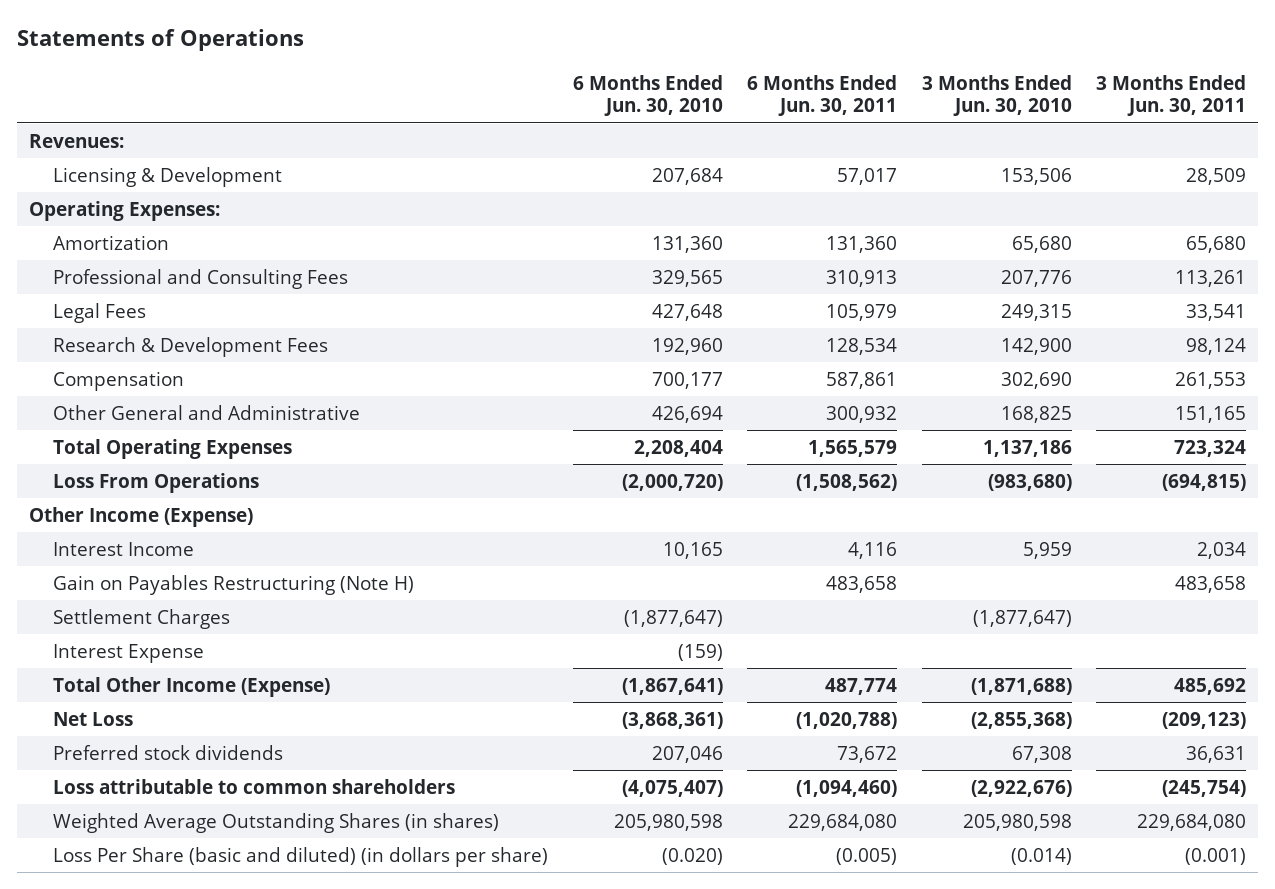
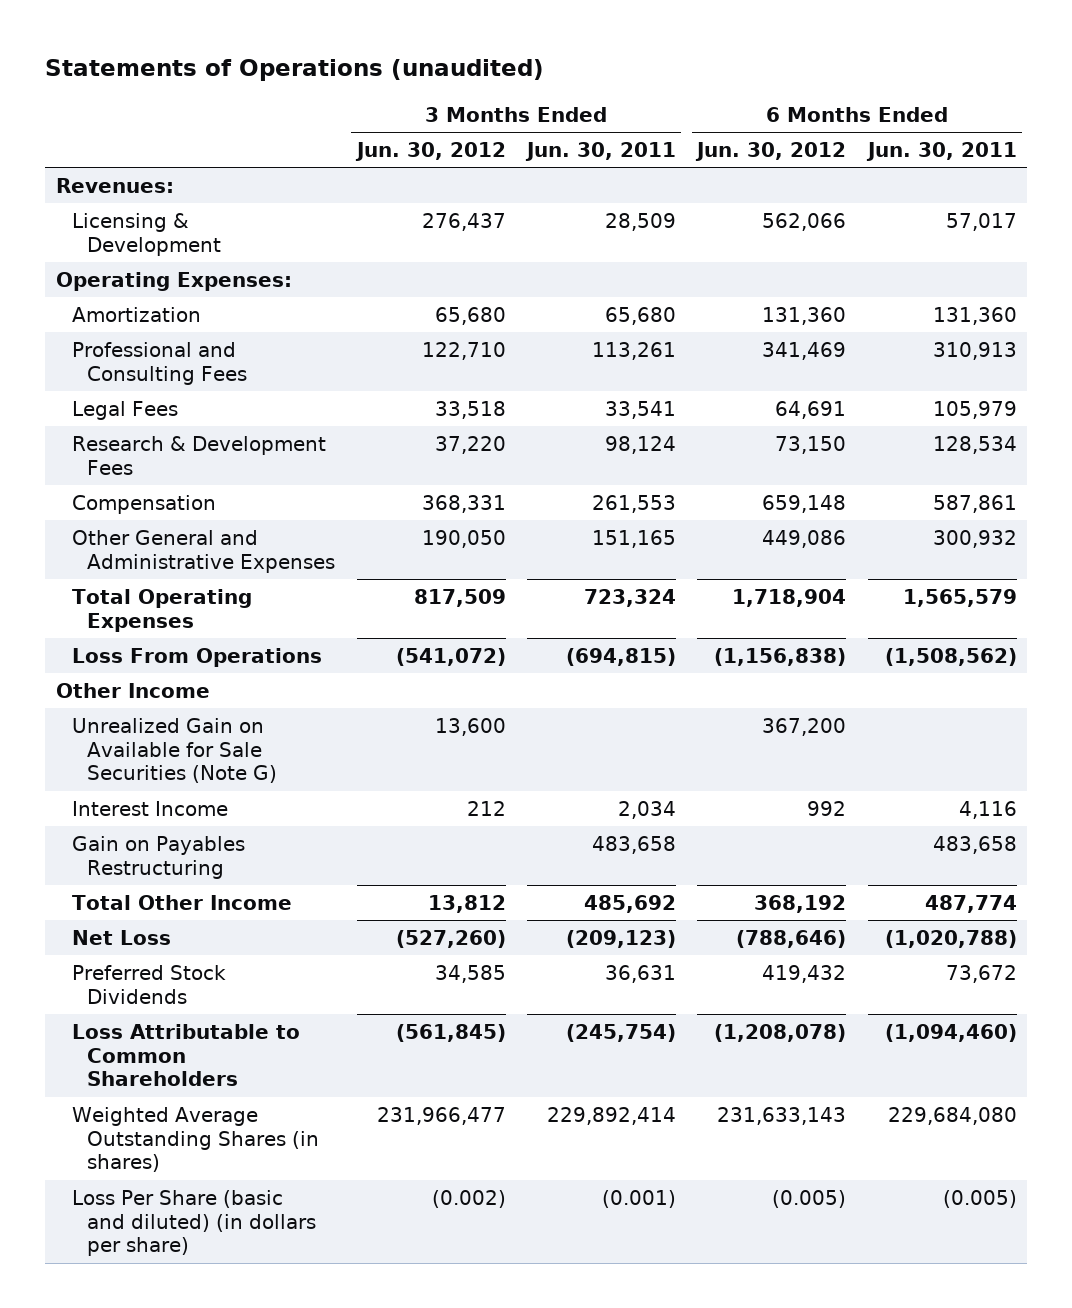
[16,29,304,52] Statements of Operations -> [45,59,545,82] Statements of Operations (unaudited)
[572,74,723,117] 6 Months Ended Jun. 30, 2010 -> none
[921,74,1072,117] 3 Months Ended Jun. 30, 2010 -> none
none -> [354,142,506,162] Jun. 30, 2012
none -> [695,142,847,162] Jun. 30, 2012
[53,405,361,421] Other General and Administrative -> [71,530,336,573] Other General and Administrative Expenses
[29,507,254,528] Other Income (Expense) -> [55,683,210,699] Other Income
none -> [71,718,278,784] Unrealized Gain on Available for Sale Securities (Note G)
[53,609,231,630] Settlement Charges -> none
[53,644,205,664] Interest Expense -> none
[53,575,415,596] Gain on Payables Restructuring (Note H) -> [71,836,245,879] Gain on Payables Restructuring
[53,677,331,698] Total Other Income (Expense) -> [71,895,292,911] Total Other Income
[53,745,284,761] Preferred stock dividends -> [71,965,226,1004] Preferred Stock Dividends
[53,779,456,795] Loss attributable to common shareholders -> [71,1024,300,1087] Loss Attributable to Common Shareholders
[1137,814,1247,832] 229,684,080 -> [547,1107,677,1126] 229,892,414

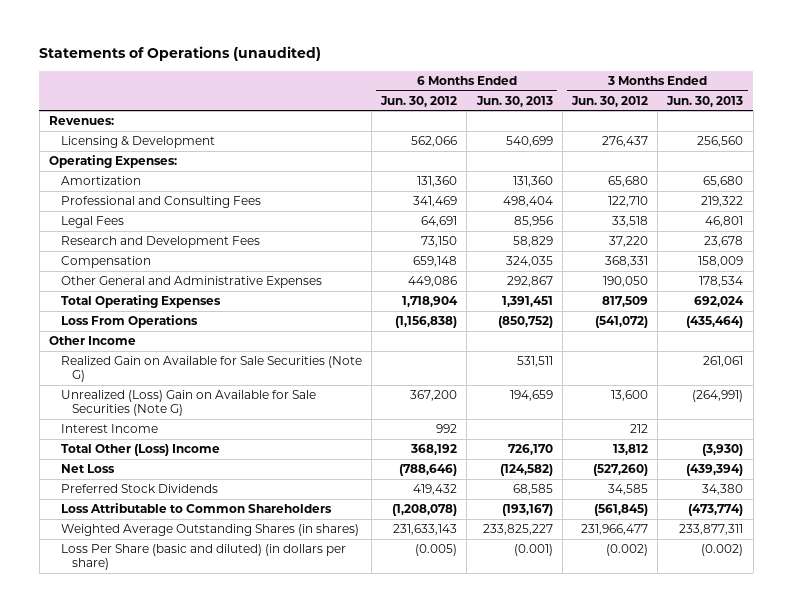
[525,142,677,162] Jun. 30, 2011 -> none
[865,142,1017,162] Jun. 30, 2011 -> none
none -> [475,95,553,107] Jun. 30, 2013
none -> [666,95,744,107] Jun. 30, 2013
[71,436,326,475] Research & Development Fees -> [60,236,260,249] Research and Development Fees
none -> [60,356,362,383] Realized Gain on Available for Sale Securities (Note G)
[71,718,278,784] Unrealized Gain on Available for Sale Securities (Note G) -> [60,390,316,417] Unrealized (Loss) Gain on Available for Sale Securities (Note G)
[71,836,245,879] Gain on Payables Restructuring -> none
[71,895,292,911] Total Other Income -> [60,444,220,457] Total Other (Loss) Income

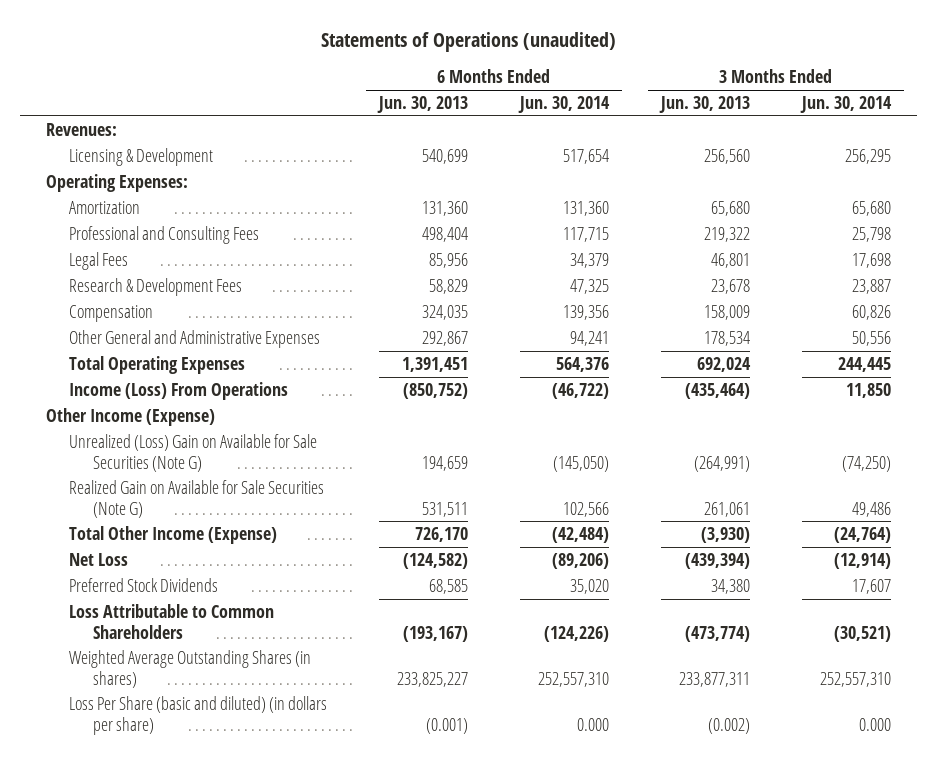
[380,95,458,107] Jun. 30, 2012 -> none
[570,95,648,107] Jun. 30, 2012 -> none
none -> [518,96,611,114] Jun. 30, 2014
none -> [800,96,893,114] Jun. 30, 2014
[60,236,260,249] Research and Development Fees -> [69,278,243,297] Research & Development Fees
[60,315,198,329] Loss From Operations -> [69,382,289,401] Income (Loss) From Operations
[49,336,137,346] Other Income -> [45,408,215,427] Other Income (Expense)
[60,424,158,434] Interest Income -> none
[60,356,362,383] Realized Gain on Available for Sale Securities (Note G) -> [69,480,325,518] Realized Gain on Available for Sale Securities (Note G)
[60,444,220,457] Total Other (Loss) Income -> [69,526,278,545] Total Other Income (Expense)

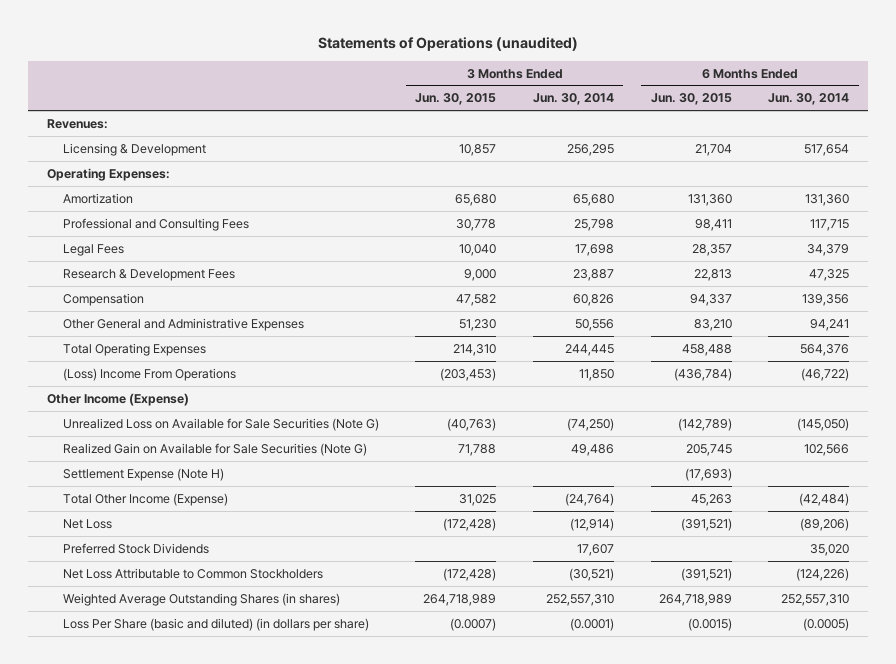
[377,96,469,114] Jun. 30, 2013 -> none
[659,96,751,114] Jun. 30, 2013 -> none
none -> [415,93,497,106] Jun. 30, 2015
none -> [650,93,732,106] Jun. 30, 2015
[69,382,289,401] Income (Loss) From Operations -> [62,367,236,381] (Loss) Income From Operations
[69,434,318,472] Unrealized (Loss) Gain on Available for Sale Securities (Note G) -> [62,417,379,431] Unrealized Loss on Available for Sale Securities (Note G)
none -> [62,467,224,481] Settlement Expense (Note H)
[69,604,275,639] Loss Attributable to Common Shareholders -> [62,567,323,579] Net Loss Attributable to Common Stockholders
[577,717,610,731] 0.000 -> [803,617,850,631] (0.0005)
[859,717,892,731] 0.000 -> [569,617,614,631] (0.0001)

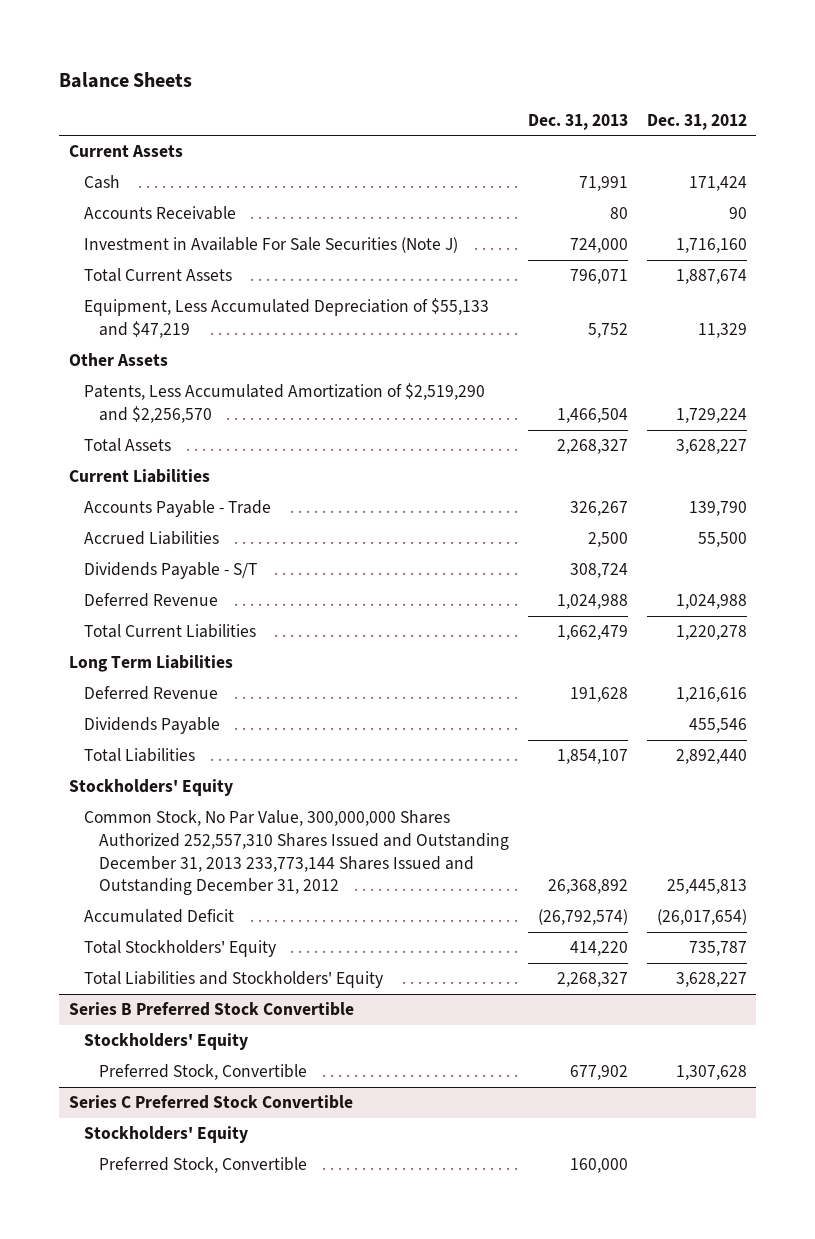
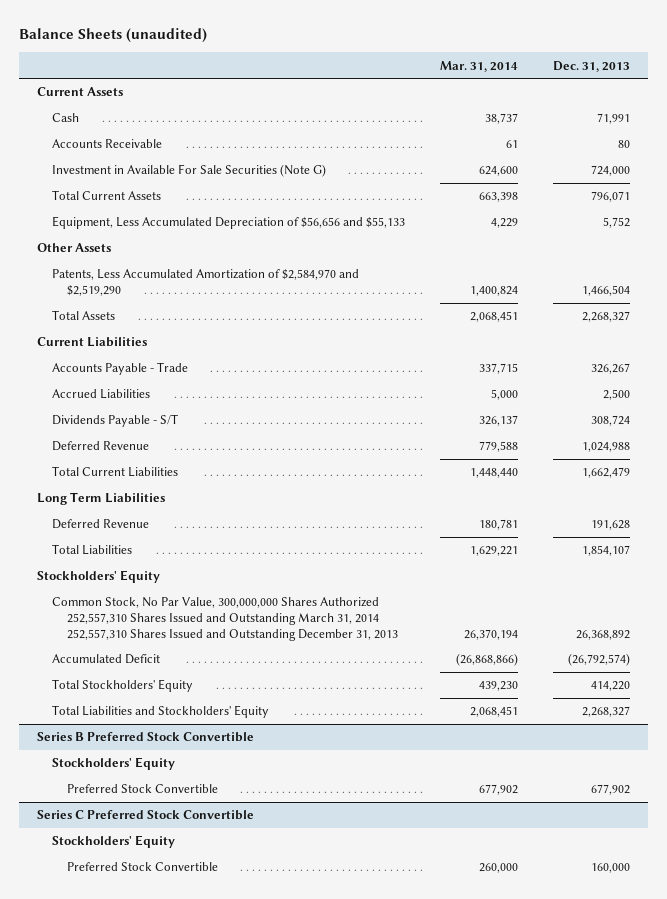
[59,71,193,88] Balance Sheets -> [19,28,208,44] Balance Sheets (unaudited)
[646,113,747,130] Dec. 31, 2012 -> none
none -> [440,60,519,72] Mar. 31, 2014
[83,237,458,254] Investment in Available For Sale Securities (Note J) -> [52,164,327,178] Investment in Available For Sale Securities (Note G)
[83,298,489,339] Equipment, Less Accumulated Depreciation of $55,133 and $47,219 -> [52,216,406,230] Equipment, Less Accumulated Depreciation of $56,656 and $55,133
[83,383,485,424] Patents, Less Accumulated Amortization of $2,519,290 and $2,256,570 -> [52,269,360,296] Patents, Less Accumulated Amortization of $2,584,970 and $2,519,290
[83,717,220,735] Dividends Payable -> none
[83,810,509,896] Common Stock, No Par Value, 300,000,000 Shares Authorized 252,557,310 Shares Issued and Outstanding December 31, 2013 233,773,144 Shares Issued and Outstanding December 31, 2012 -> [52,597,399,641] Common Stock, No Par Value, 300,000,000 Shares Authorized 252,557,310 Shares Issued and Outstanding March 31, 2014 252,557,310 Shares Issued and Outstanding December 31, 2013
[98,1064,307,1081] Preferred Stock, Convertible -> [67,784,219,794] Preferred Stock Convertible
[98,1157,307,1174] Preferred Stock, Convertible -> [67,862,219,872] Preferred Stock Convertible

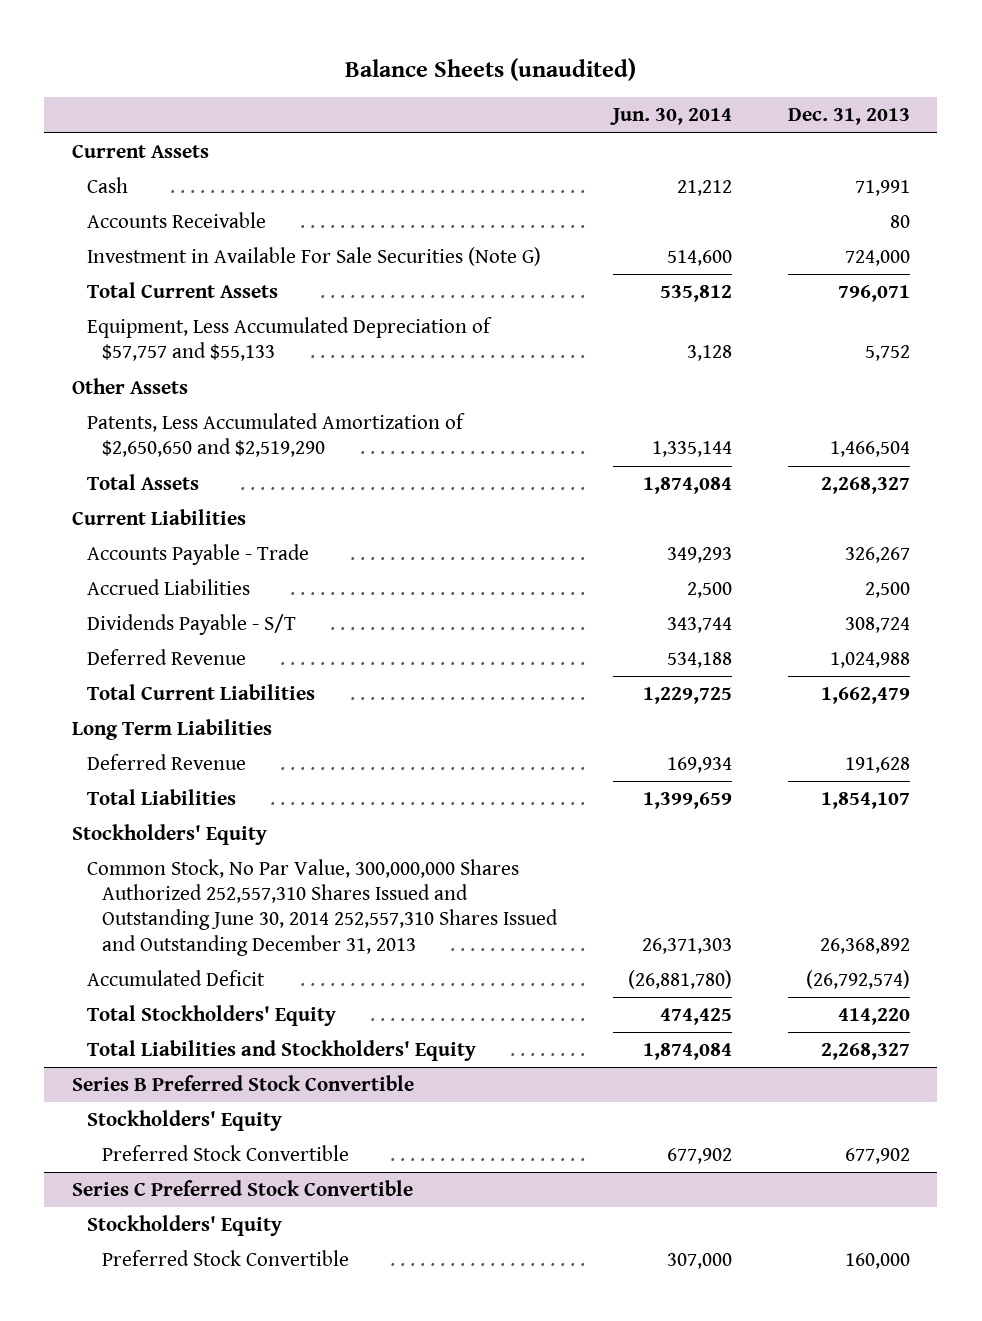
[440,60,519,72] Mar. 31, 2014 -> none
none -> [610,108,733,126] Jun. 30, 2014
[52,216,406,230] Equipment, Less Accumulated Depreciation of $56,656 and $55,133 -> [87,317,493,362] Equipment, Less Accumulated Depreciation of $57,757 and $55,133
[52,269,360,296] Patents, Less Accumulated Amortization of $2,584,970 and $2,519,290 -> [87,413,466,458] Patents, Less Accumulated Amortization of $2,650,650 and $2,519,290
[52,597,399,641] Common Stock, No Par Value, 300,000,000 Shares Authorized 252,557,310 Shares Issued and Outstanding March 31, 2014 252,557,310 Shares Issued and Outstanding December 31, 2013 -> [87,859,559,956] Common Stock, No Par Value, 300,000,000 Shares Authorized 252,557,310 Shares Issued and Outstanding June 30, 2014 252,557,310 Shares Issued and Outstanding December 31, 2013

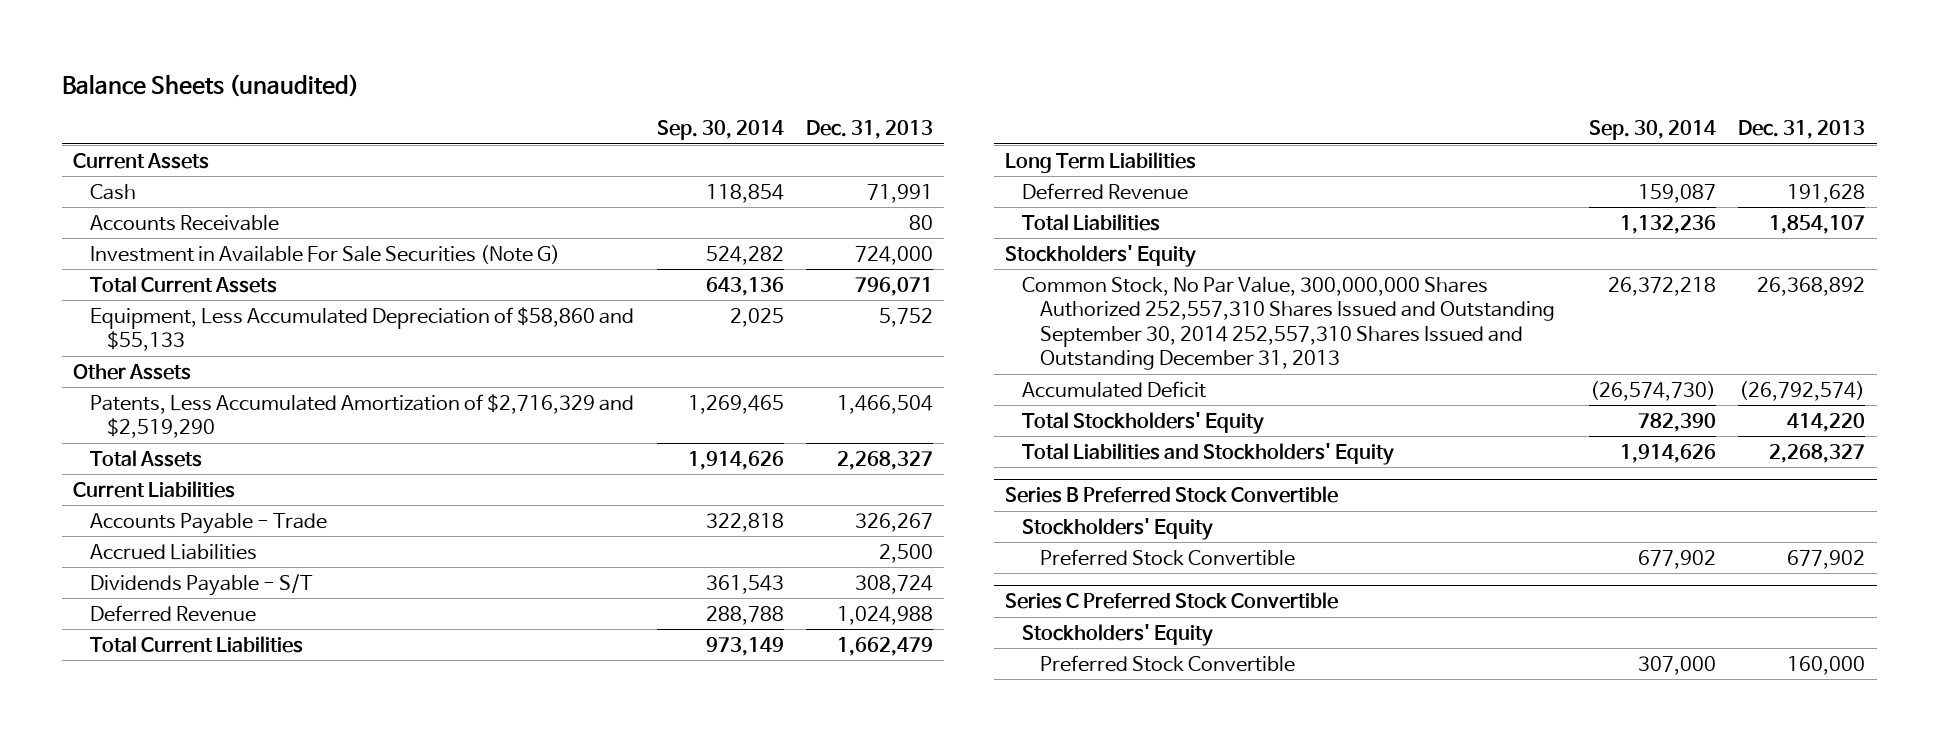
[610,108,733,126] Jun. 30, 2014 -> none
none -> [656,120,784,141] Sep. 30, 2014
[87,317,493,362] Equipment, Less Accumulated Depreciation of $57,757 and $55,133 -> [90,306,635,352] Equipment, Less Accumulated Depreciation of $58,860 and $55,133
[87,413,466,458] Patents, Less Accumulated Amortization of $2,650,650 and $2,519,290 -> [90,393,635,439] Patents, Less Accumulated Amortization of $2,716,329 and $2,519,290
[87,859,559,956] Common Stock, No Par Value, 300,000,000 Shares Authorized 252,557,310 Shares Issued and Outstanding June 30, 2014 252,557,310 Shares Issued and Outstanding December 31, 2013 -> [1022,276,1555,371] Common Stock, No Par Value, 300,000,000 Shares Authorized 252,557,310 Shares Issued and Outstanding September 30, 2014 252,557,310 Shares Issued and Outstanding December 31, 2013

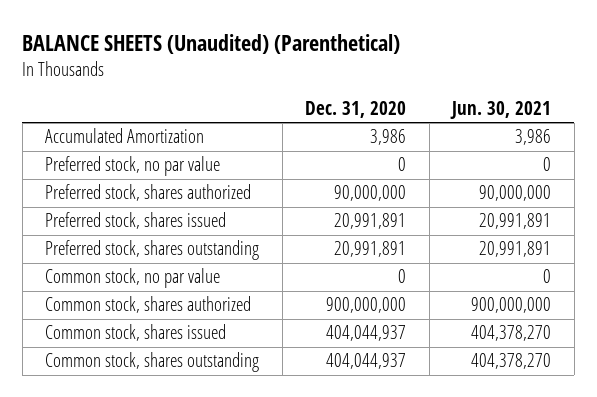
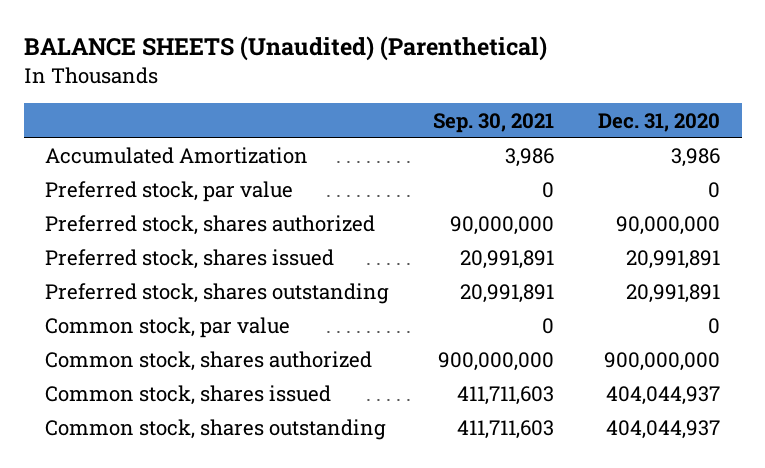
[450,101,552,120] Jun. 30, 2021 -> none
none -> [433,112,555,133] Sep. 30, 2021
[45,156,221,177] Preferred stock, no par value -> [45,180,294,202] Preferred stock, par value
[45,268,221,289] Common stock, no par value -> [45,316,291,338] Common stock, par value

